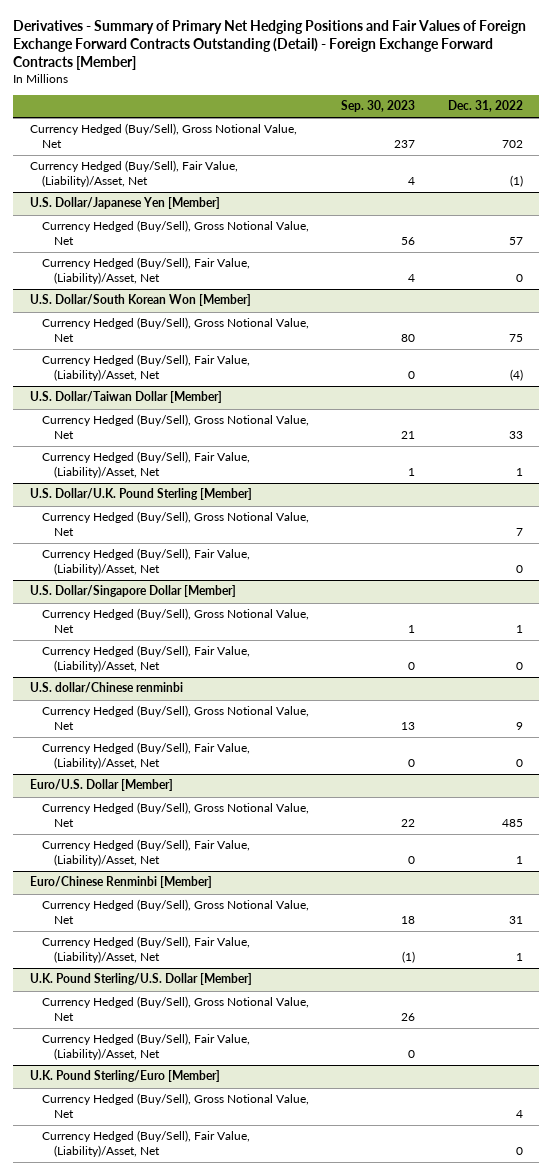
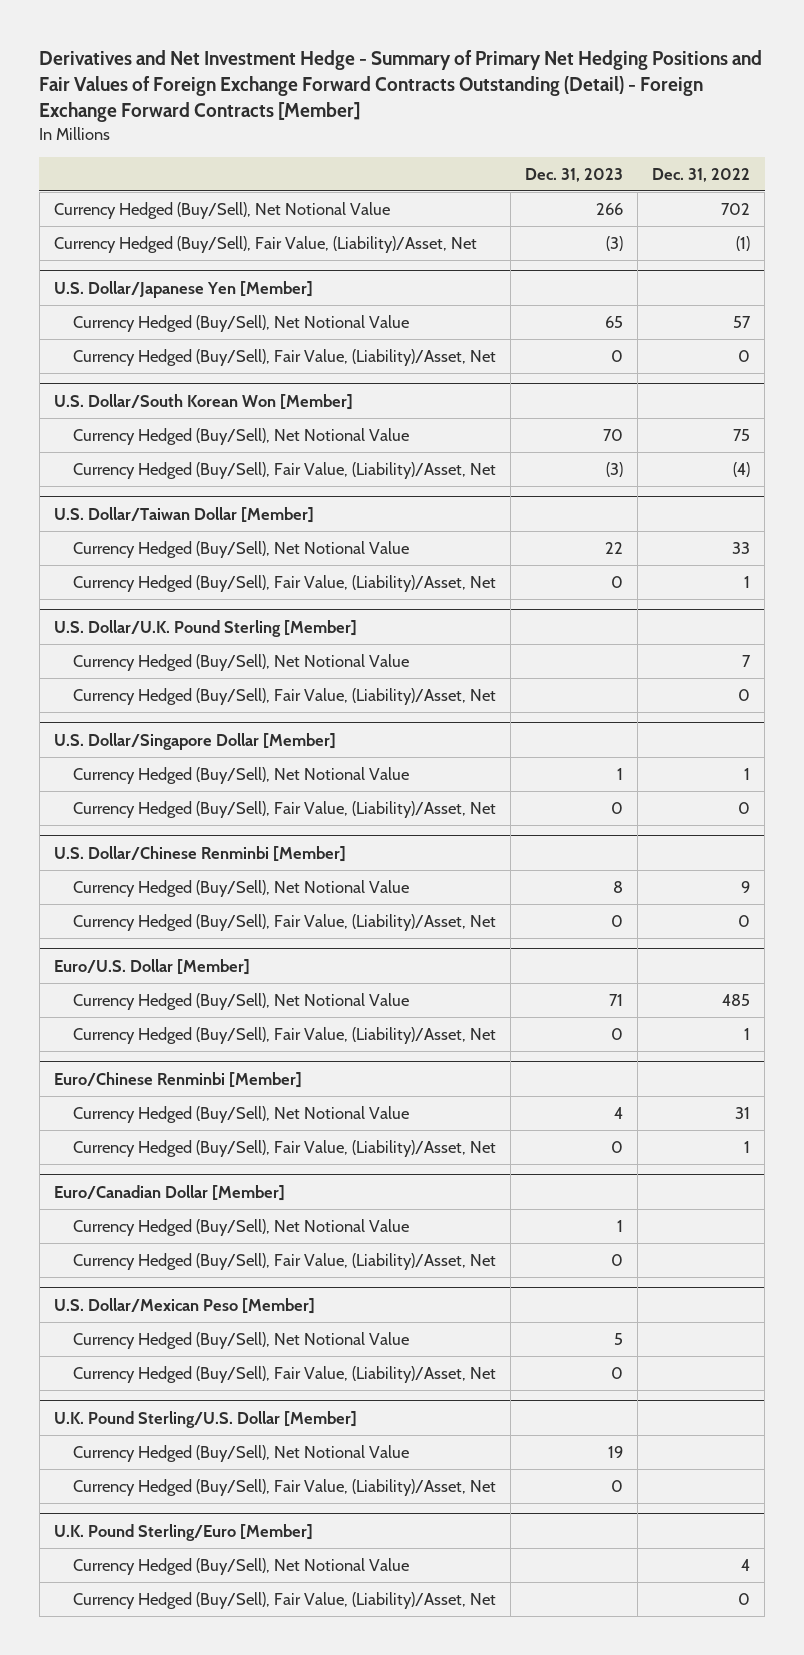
[13,20,527,71] Derivatives - Summary of Primary Net Hedging Positions and Fair Values of Foreign Exchange Forward Contracts Outstanding (Detail) - Foreign Exchange Forward Contracts [Member] -> [39,50,763,123] Derivatives and Net Investment Hedge - Summary of Primary Net Hedging Positions and Fair Values of Foreign Exchange Forward Contracts Outstanding (Detail) - Foreign Exchange Forward Contracts [Member]
[341,100,416,113] Sep. 30, 2023 -> none
none -> [525,167,624,182] Dec. 31, 2023
[29,123,297,148] Currency Hedged (Buy/Sell), Gross Notional Value, Net -> [53,201,390,219] Currency Hedged (Buy/Sell), Net Notional Value
[41,220,309,245] Currency Hedged (Buy/Sell), Gross Notional Value, Net -> [73,314,410,332] Currency Hedged (Buy/Sell), Net Notional Value
[41,317,309,342] Currency Hedged (Buy/Sell), Gross Notional Value, Net -> [73,427,410,445] Currency Hedged (Buy/Sell), Net Notional Value
[41,414,309,439] Currency Hedged (Buy/Sell), Gross Notional Value, Net -> [73,540,410,558] Currency Hedged (Buy/Sell), Net Notional Value
[41,511,309,536] Currency Hedged (Buy/Sell), Gross Notional Value, Net -> [73,653,410,671] Currency Hedged (Buy/Sell), Net Notional Value
[41,608,309,633] Currency Hedged (Buy/Sell), Gross Notional Value, Net -> [73,766,410,784] Currency Hedged (Buy/Sell), Net Notional Value
[29,682,183,694] U.S. dollar/Chinese renminbi -> [53,845,346,862] U.S. Dollar/Chinese Renminbi [Member]
[41,705,309,730] Currency Hedged (Buy/Sell), Gross Notional Value, Net -> [73,879,410,897] Currency Hedged (Buy/Sell), Net Notional Value
[41,802,309,827] Currency Hedged (Buy/Sell), Gross Notional Value, Net -> [73,992,410,1010] Currency Hedged (Buy/Sell), Net Notional Value
[41,899,309,924] Currency Hedged (Buy/Sell), Gross Notional Value, Net -> [73,1105,410,1123] Currency Hedged (Buy/Sell), Net Notional Value
none -> [53,1184,285,1201] Euro/Canadian Dollar [Member]
none -> [73,1218,410,1236] Currency Hedged (Buy/Sell), Net Notional Value
none -> [73,1252,497,1270] Currency Hedged (Buy/Sell), Fair Value, (Liability)/Asset, Net
none -> [53,1297,315,1314] U.S. Dollar/Mexican Peso [Member]
none -> [73,1331,410,1349] Currency Hedged (Buy/Sell), Net Notional Value
none -> [73,1365,497,1383] Currency Hedged (Buy/Sell), Fair Value, (Liability)/Asset, Net
[41,996,309,1021] Currency Hedged (Buy/Sell), Gross Notional Value, Net -> [73,1444,410,1462] Currency Hedged (Buy/Sell), Net Notional Value
[41,1093,309,1118] Currency Hedged (Buy/Sell), Gross Notional Value, Net -> [73,1557,410,1575] Currency Hedged (Buy/Sell), Net Notional Value

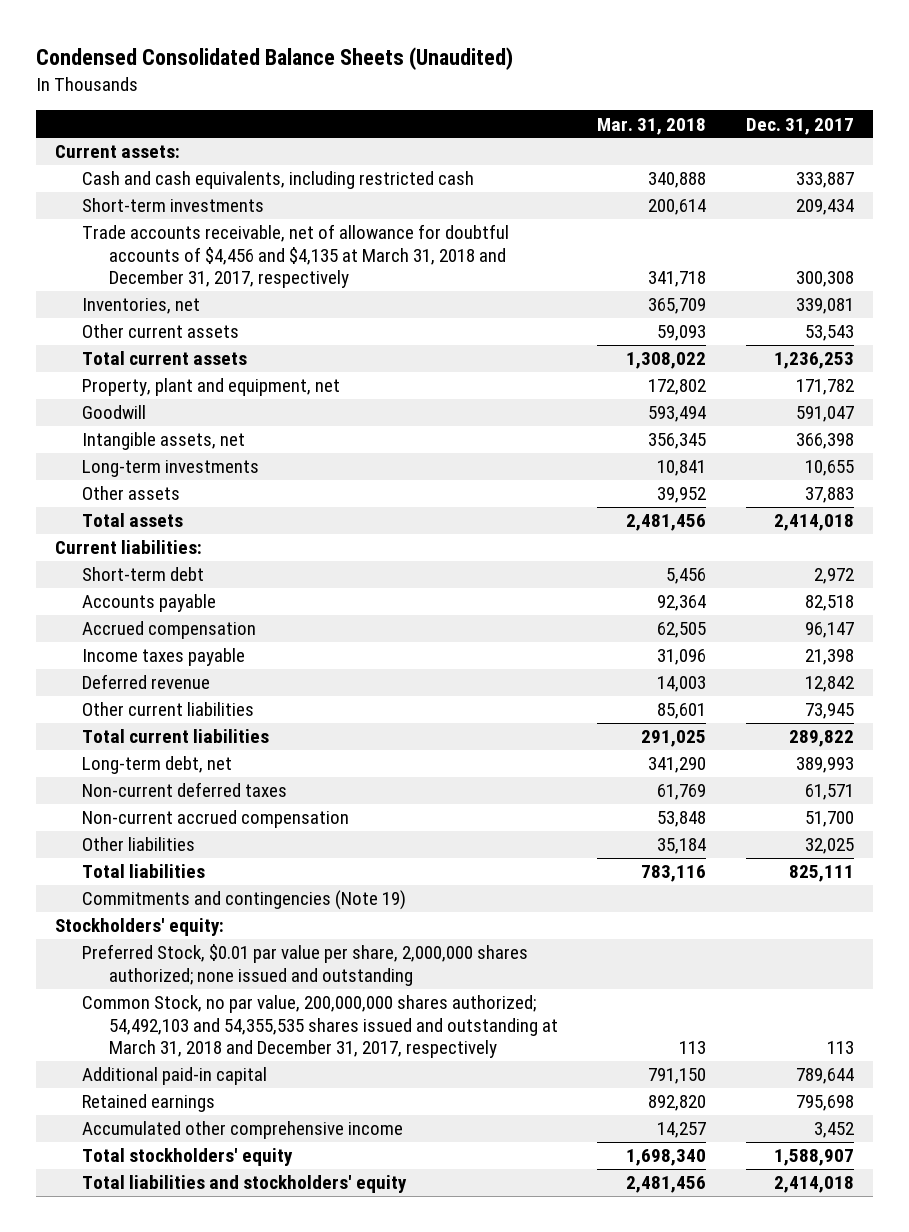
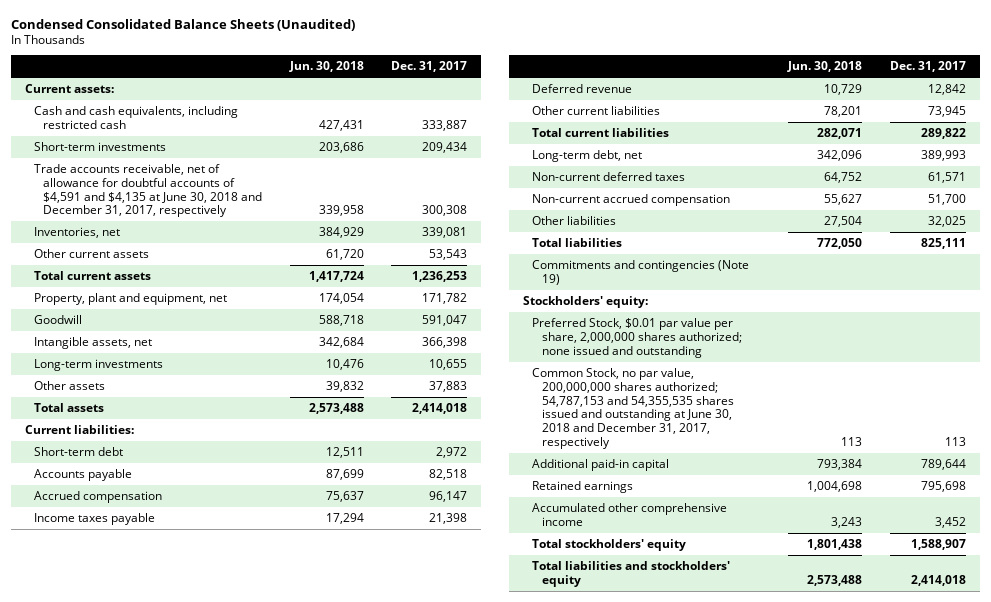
[597,117,707,135] Mar. 31, 2018 -> none
none -> [288,61,364,73] Jun. 30, 2018
[82,224,510,288] Trade accounts receivable, net of allowance for doubtful accounts of $4,456 and $4,135 at March 31, 2018 and December 31, 2017, respectively -> [33,164,263,218] Trade accounts receivable, net of allowance for doubtful accounts of $4,591 and $4,135 at June 30, 2018 and December 31, 2017, respectively
[82,995,558,1058] Common Stock, no par value, 200,000,000 shares authorized; 54,492,103 and 54,355,535 shares issued and outstanding at March 31, 2018 and December 31, 2017, respectively -> [532,368,734,449] Common Stock, no par value, 200,000,000 shares authorized; 54,787,153 and 54,355,535 shares issued and outstanding at June 30, 2018 and December 31, 2017, respectively

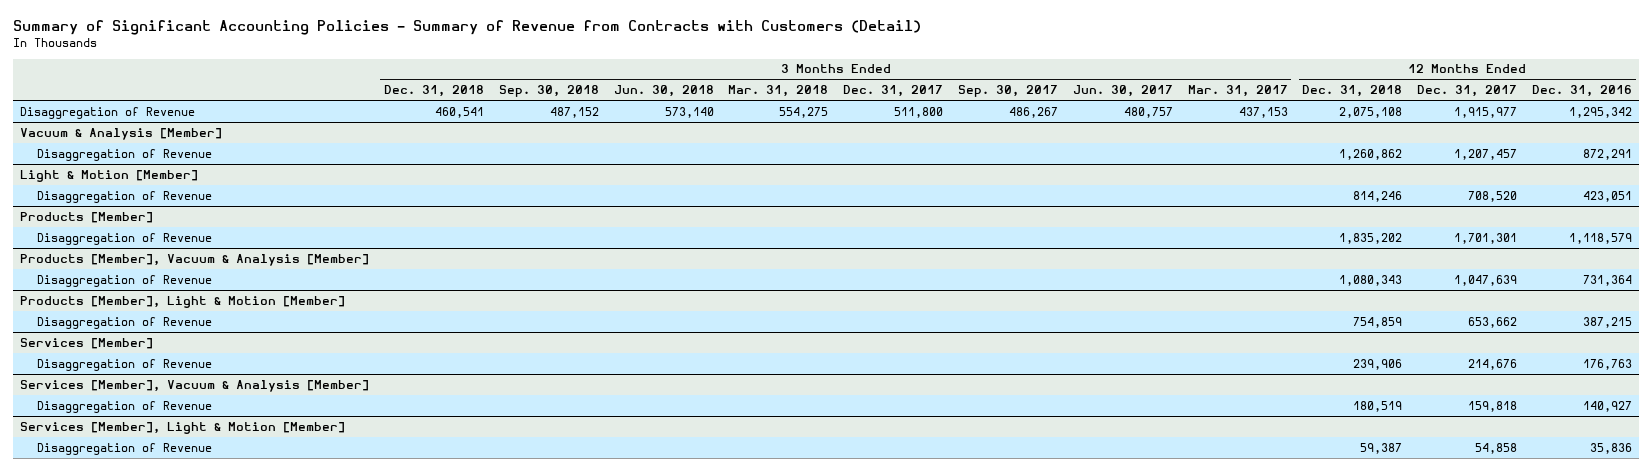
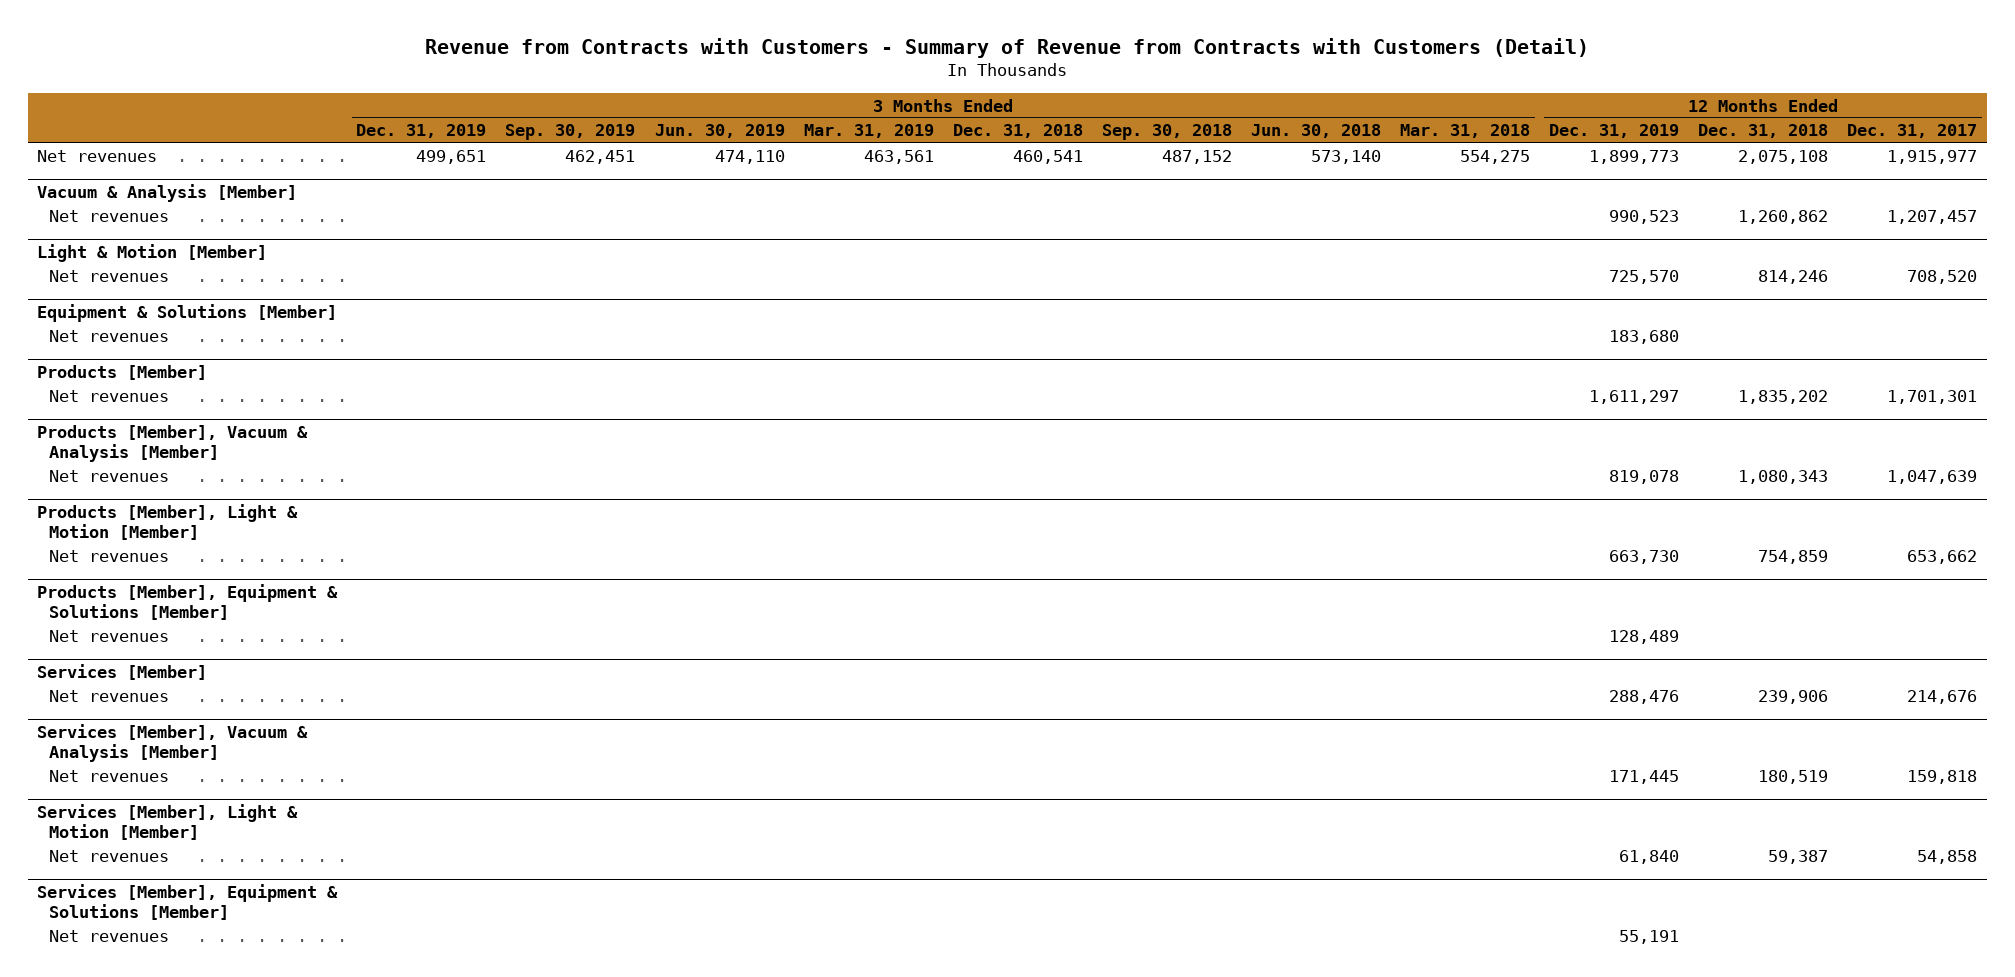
[12,20,921,36] Summary of Significant Accounting Policies - Summary of Revenue from Contracts with Customers (Detail) -> [425,37,1590,58] Revenue from Contracts with Customers - Summary of Revenue from Contracts with Customers (Detail)
[843,85,944,98] Dec. 31, 2017 -> none
[957,85,1058,98] Sep. 30, 2017 -> none
[1072,85,1173,98] Jun. 30, 2017 -> none
[1187,85,1288,98] Mar. 31, 2017 -> none
[1531,85,1632,98] Dec. 31, 2016 -> none
none -> [356,124,487,139] Dec. 31, 2019
none -> [505,124,636,141] Sep. 30, 2019
none -> [654,124,785,139] Jun. 30, 2019
none -> [803,124,934,139] Mar. 31, 2019
none -> [1549,124,1680,139] Dec. 31, 2019
[20,106,196,119] Disaggregation of Revenue -> [37,150,158,163] Net revenues
[37,148,213,161] Disaggregation of Revenue -> [49,210,170,223] Net revenues
[37,190,213,203] Disaggregation of Revenue -> [49,270,170,283] Net revenues
none -> [37,303,338,322] Equipment & Solutions [Member]
none -> [49,330,170,343] Net revenues
[37,232,213,245] Disaggregation of Revenue -> [49,390,170,403] Net revenues
[37,274,213,287] Disaggregation of Revenue -> [49,470,170,483] Net revenues
[37,316,213,329] Disaggregation of Revenue -> [49,550,170,563] Net revenues
none -> [37,583,339,620] Products [Member], Equipment & Solutions [Member]
none -> [49,630,170,643] Net revenues
[37,358,213,371] Disaggregation of Revenue -> [49,690,170,703] Net revenues
[37,400,213,413] Disaggregation of Revenue -> [49,770,170,783] Net revenues
[37,442,213,455] Disaggregation of Revenue -> [49,850,170,863] Net revenues
none -> [37,883,339,920] Services [Member], Equipment & Solutions [Member]
none -> [49,930,170,943] Net revenues

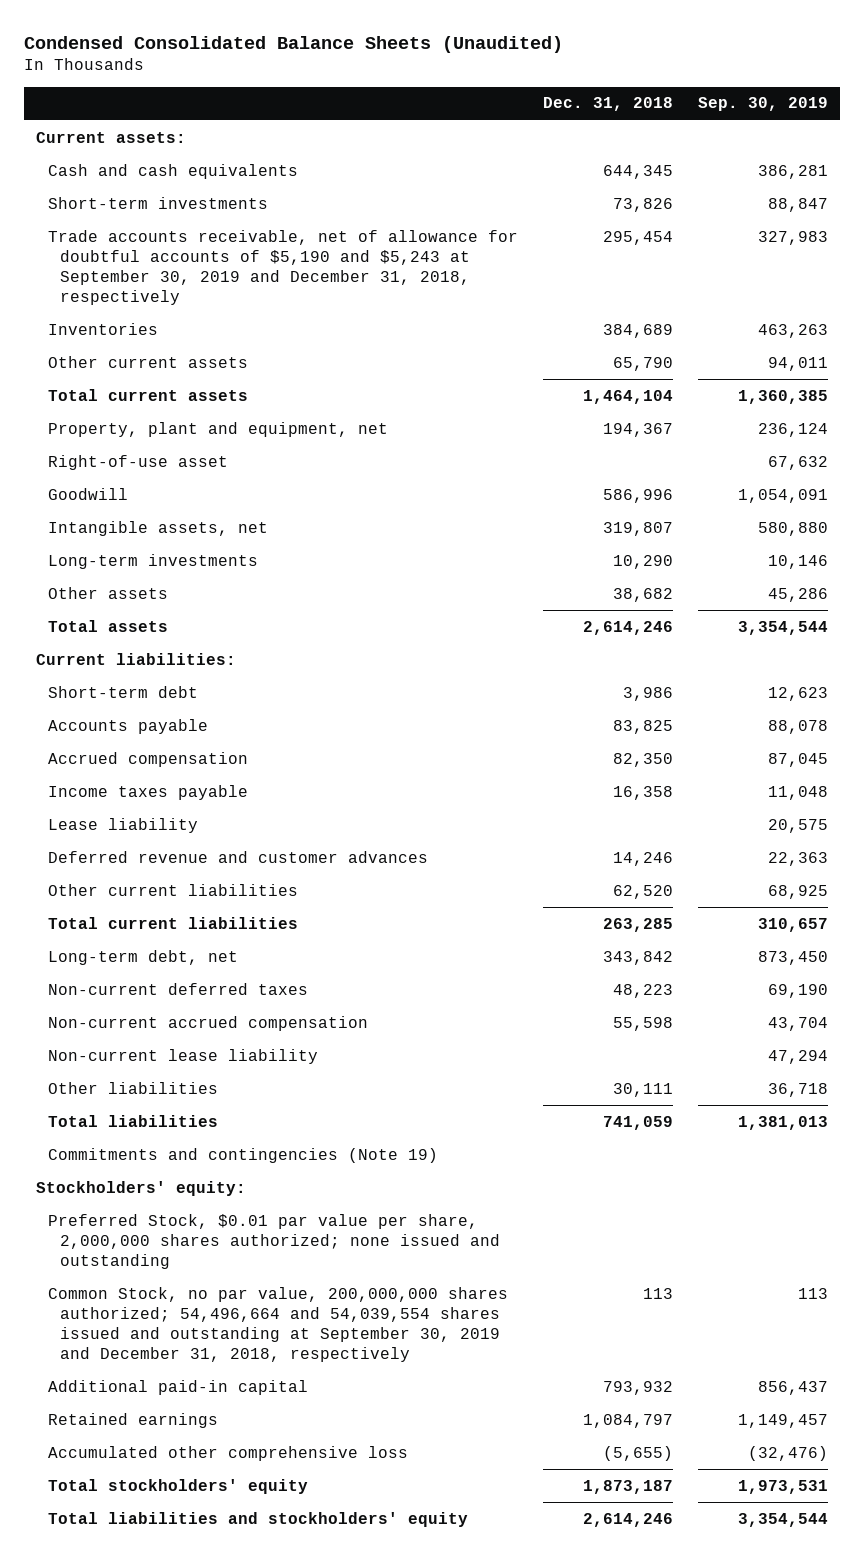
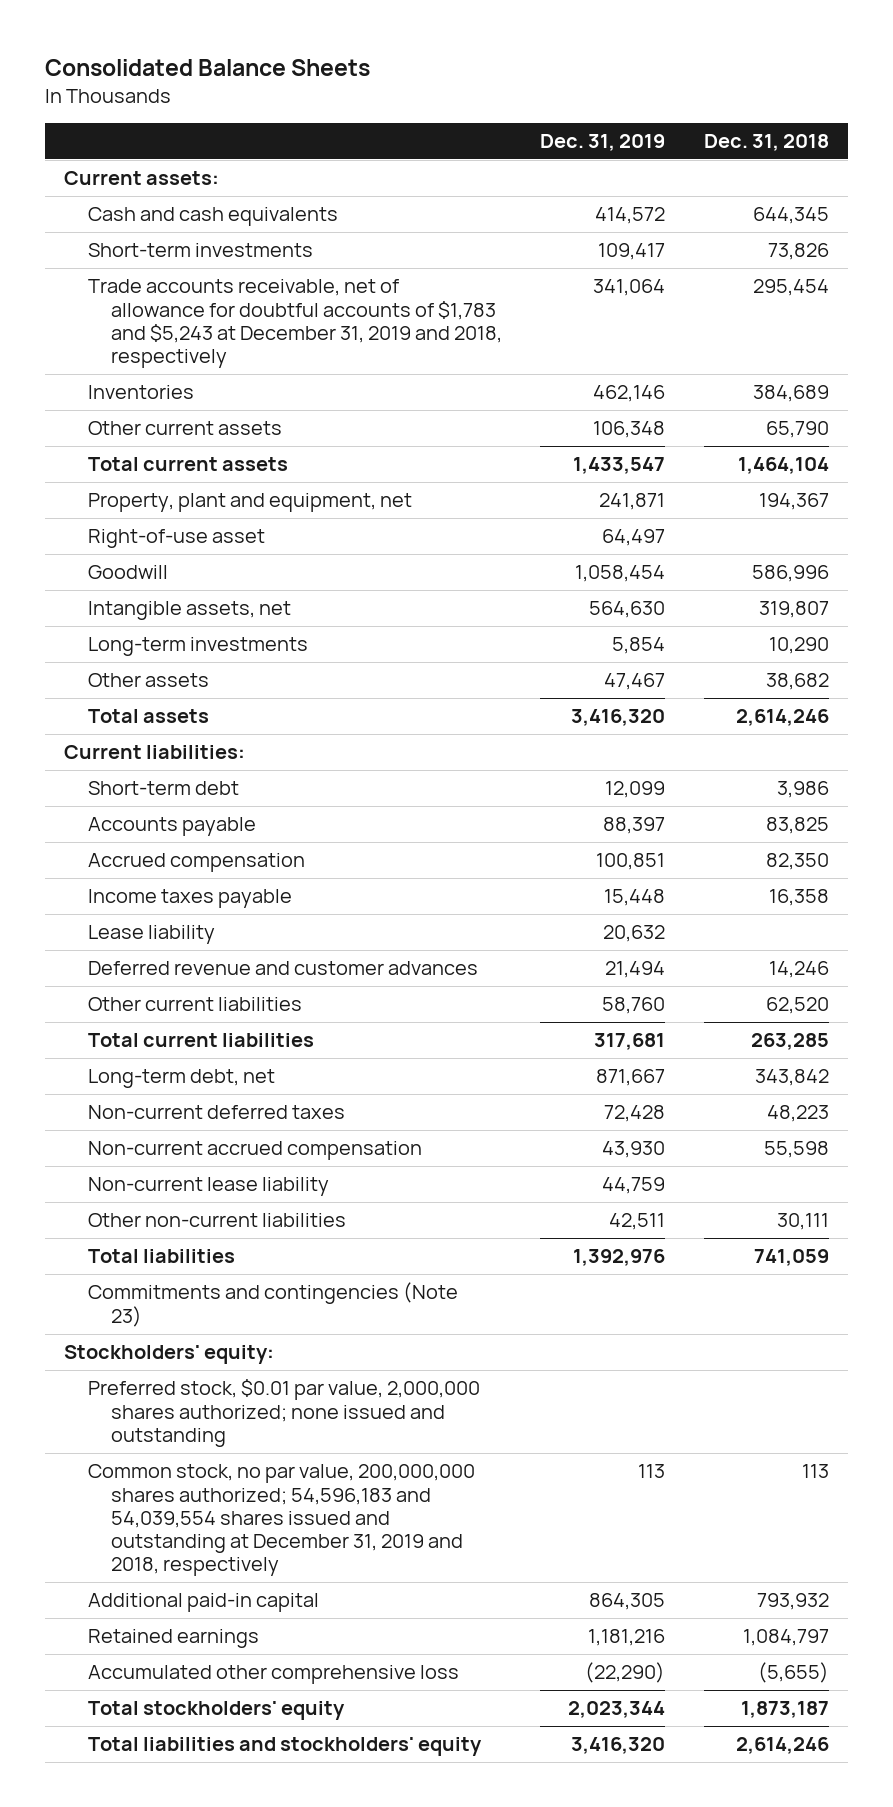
[23,35,563,53] Condensed Consolidated Balance Sheets (Unaudited) -> [45,59,371,77] Consolidated Balance Sheets
[697,97,828,112] Sep. 30, 2019 -> none
none -> [540,134,666,152] Dec. 31, 2019
[48,229,519,306] Trade accounts receivable, net of allowance for doubtful accounts of $5,190 and $5,243 at September 30, 2019 and December 31, 2018, respectively -> [87,279,502,369] Trade accounts receivable, net of allowance for doubtful accounts of $1,783 and $5,243 at December 31, 2019 and 2018, respectively
[48,1081,219,1094] Other liabilities -> [87,1213,346,1228] Other non-current liabilities
[48,1147,439,1163] Commitments and contingencies (Note 19) -> [87,1282,458,1327] Commitments and contingencies (Note 23)
[48,1213,501,1270] Preferred Stock, $0.01 par value per share, 2,000,000 shares authorized; none issued and outstanding -> [87,1379,480,1447] Preferred stock, $0.01 par value, 2,000,000 shares authorized; none issued and outstanding
[48,1286,509,1363] Common Stock, no par value, 200,000,000 shares authorized; 54,496,664 and 54,039,554 shares issued and outstanding at September 30, 2019 and December 31, 2018, respectively -> [87,1464,475,1577] Common stock, no par value, 200,000,000 shares authorized; 54,596,183 and 54,039,554 shares issued and outstanding at December 31, 2019 and 2018, respectively

